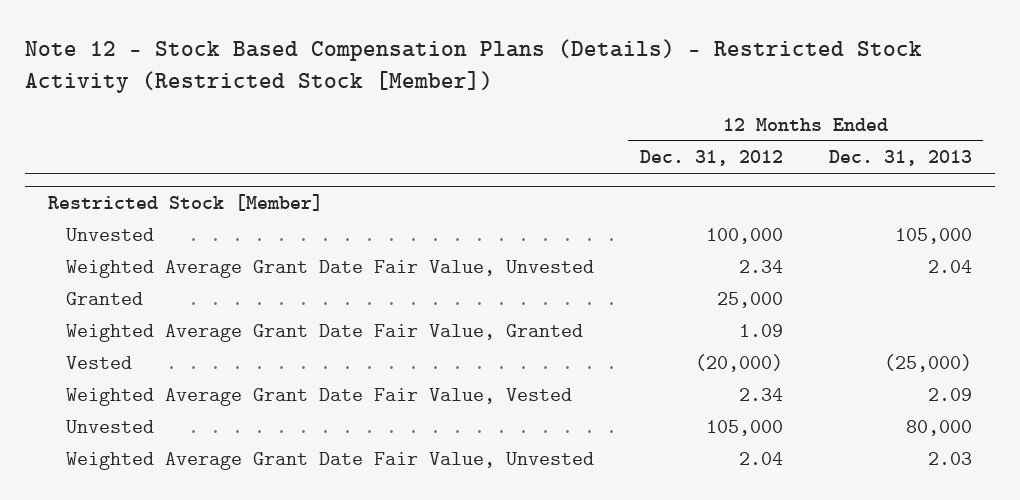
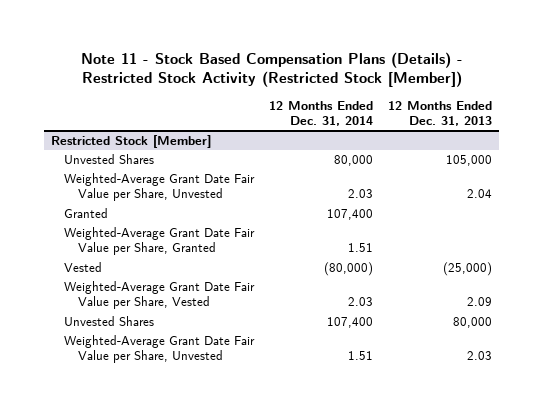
[24,39,922,94] Note 12 - Stock Based Compensation Plans (Details) - Restricted Stock Activity (Restricted Stock [Member]) -> [80,51,463,88] Note 11 - Stock Based Compensation Plans (Details) - Restricted Stock Activity (Restricted Stock [Member])
[639,150,783,167] Dec. 31, 2012 -> none
none -> [269,100,374,127] 12 Months Ended Dec. 31, 2014
[65,228,154,242] Unvested -> [64,154,155,165] Unvested Shares
[65,260,594,279] Weighted Average Grant Date Fair Value, Unvested -> [64,173,256,202] Weighted-Average Grant Date Fair Value per Share, Unvested
[65,324,583,343] Weighted Average Grant Date Fair Value, Granted -> [64,227,256,256] Weighted-Average Grant Date Fair Value per Share, Granted
[65,388,572,407] Weighted Average Grant Date Fair Value, Vested -> [64,281,256,310] Weighted-Average Grant Date Fair Value per Share, Vested
[65,420,154,434] Unvested -> [64,316,155,327] Unvested Shares
[65,452,594,471] Weighted Average Grant Date Fair Value, Unvested -> [64,335,256,364] Weighted-Average Grant Date Fair Value per Share, Unvested

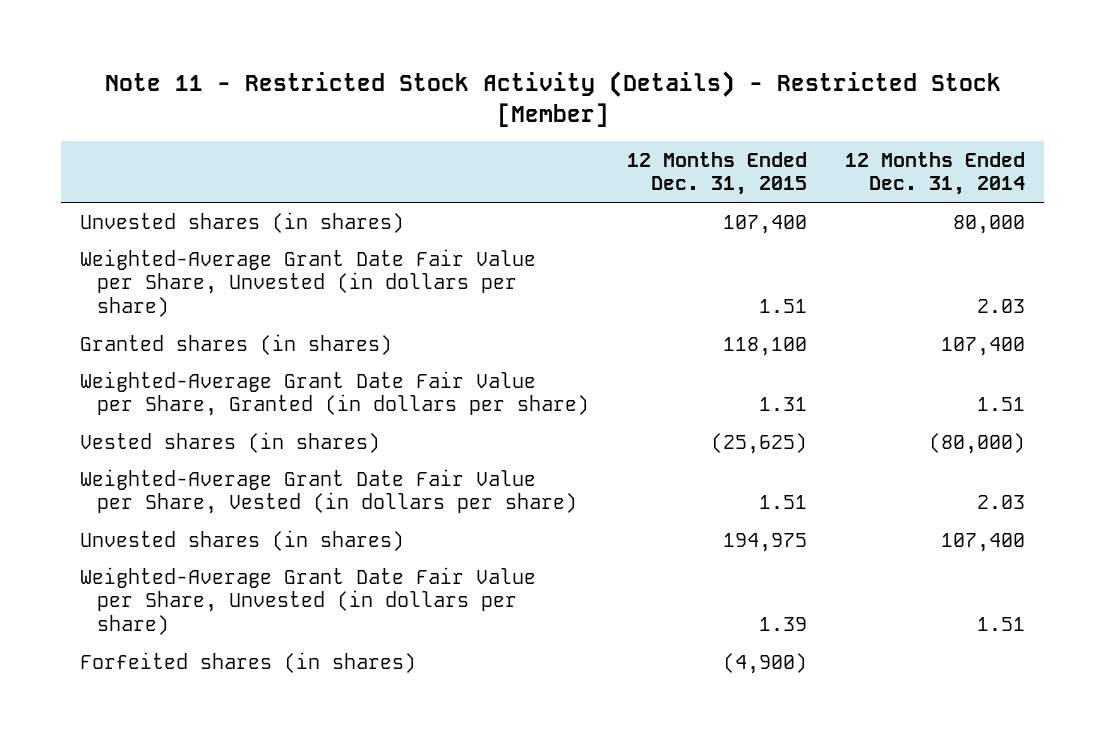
[80,51,463,88] Note 11 - Stock Based Compensation Plans (Details) - Restricted Stock Activity (Restricted Stock [Member]) -> [104,71,1001,127] Note 11 - Restricted Stock Activity (Details) - Restricted Stock [Member]
[387,100,492,127] 12 Months Ended Dec. 31, 2013 -> none
none -> [627,151,808,196] 12 Months Ended Dec. 31, 2015
[51,135,212,149] Restricted Stock [Member] -> none
[64,154,155,165] Unvested Shares -> [80,211,405,233] Unvested shares (in shares)
[64,173,256,202] Weighted-Average Grant Date Fair Value per Share, Unvested -> [80,248,537,318] Weighted-Average Grant Date Fair Value per Share, Unvested (in dollars per share)
[64,208,109,219] Granted -> [80,333,393,355] Granted shares (in shares)
[64,227,256,256] Weighted-Average Grant Date Fair Value per Share, Granted -> [80,370,590,417] Weighted-Average Grant Date Fair Value per Share, Granted (in dollars per share)
[64,262,103,273] Vested -> [80,431,381,453] Vested shares (in shares)
[64,281,256,310] Weighted-Average Grant Date Fair Value per Share, Vested -> [80,468,578,515] Weighted-Average Grant Date Fair Value per Share, Vested (in dollars per share)
[64,316,155,327] Unvested Shares -> [80,529,405,551] Unvested shares (in shares)
[64,335,256,364] Weighted-Average Grant Date Fair Value per Share, Unvested -> [80,566,537,636] Weighted-Average Grant Date Fair Value per Share, Unvested (in dollars per share)
none -> [80,651,417,673] Forfeited shares (in shares)

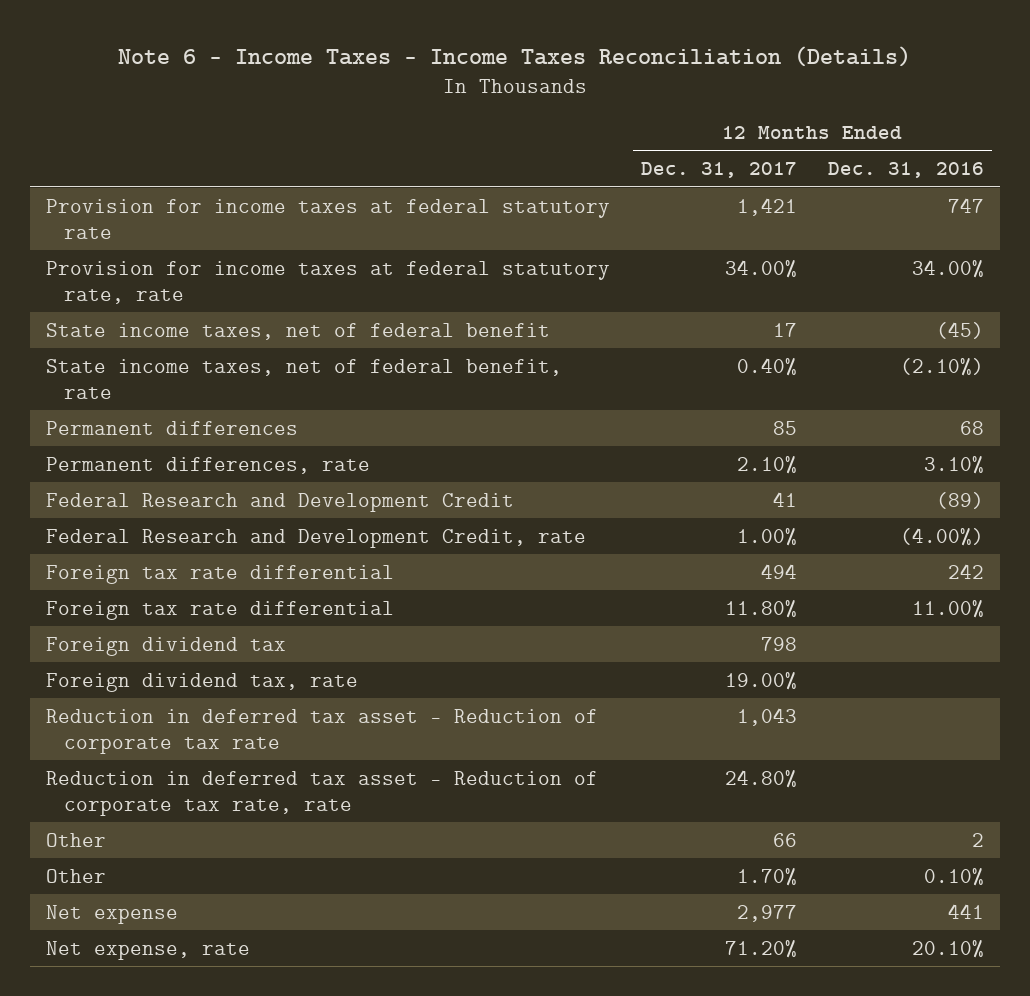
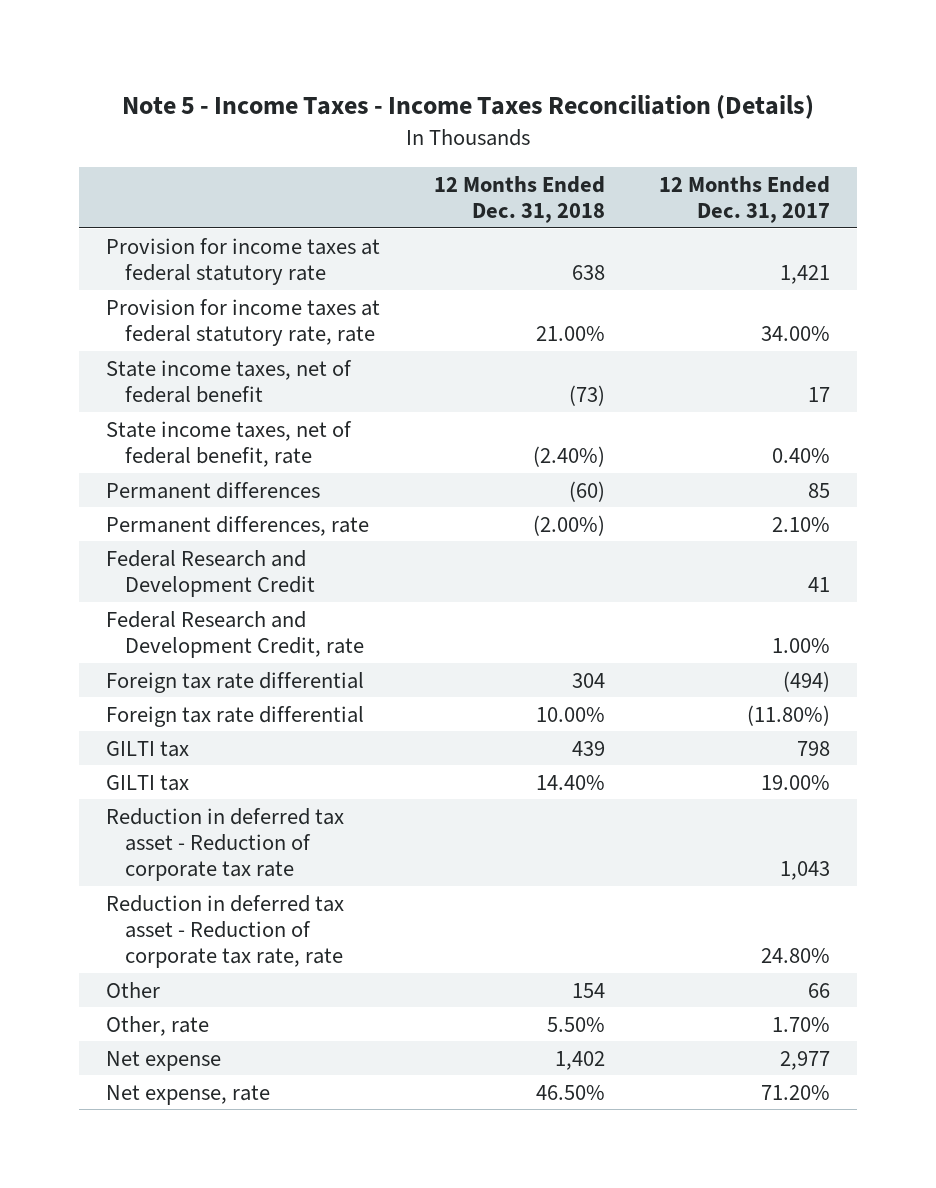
[117,45,911,67] Note 6 - Income Taxes - Income Taxes Reconciliation (Details) -> [122,95,815,120] Note 5 - Income Taxes - Income Taxes Reconciliation (Details)
[828,162,985,179] Dec. 31, 2016 -> none
none -> [434,175,606,224] 12 Months Ended Dec. 31, 2018
[760,563,797,579] 494 -> [783,670,831,692] (494)
[724,599,797,618] 11.80% -> [747,704,831,726] (11.80%)
[45,636,286,656] Foreign dividend tax -> [106,740,190,757] GILTI tax
[45,672,358,692] Foreign dividend tax, rate -> [106,774,190,791] GILTI tax
[45,868,106,883] Other -> [106,1015,210,1036] Other, rate

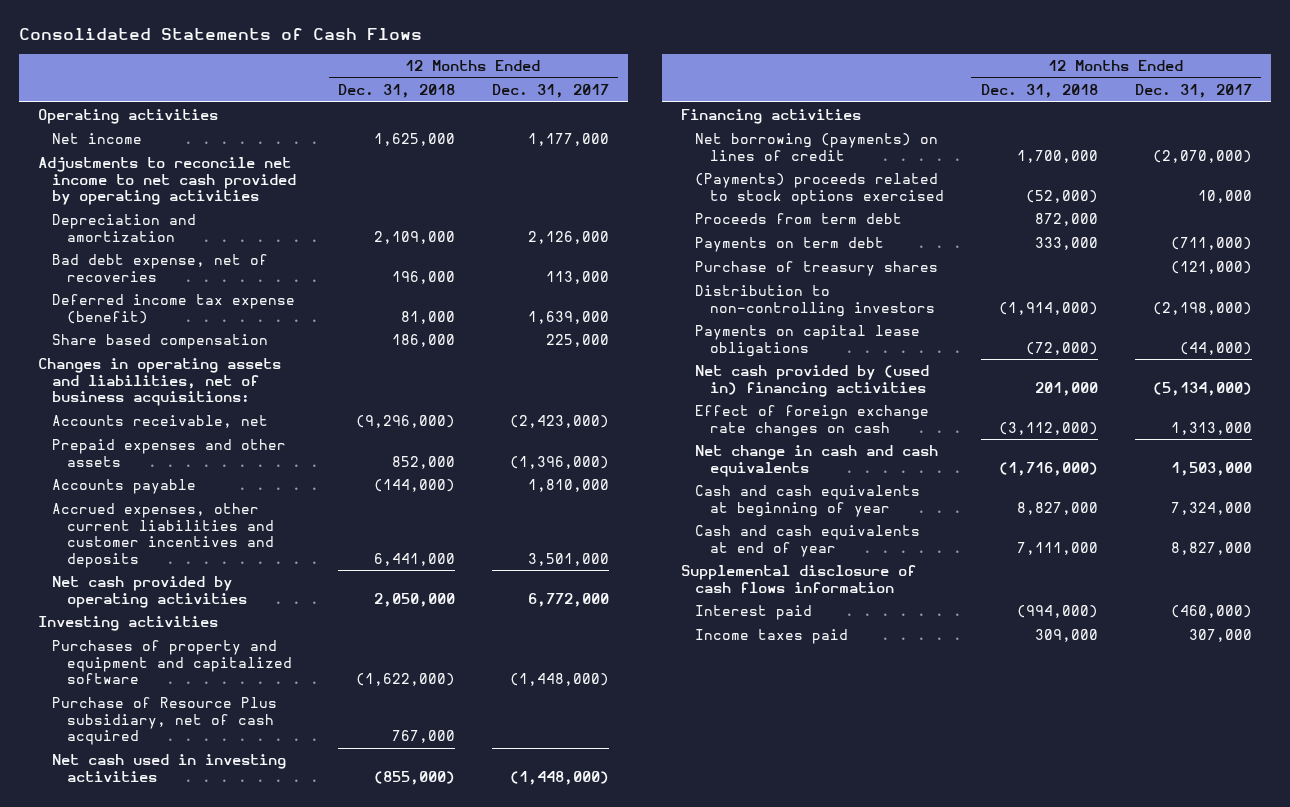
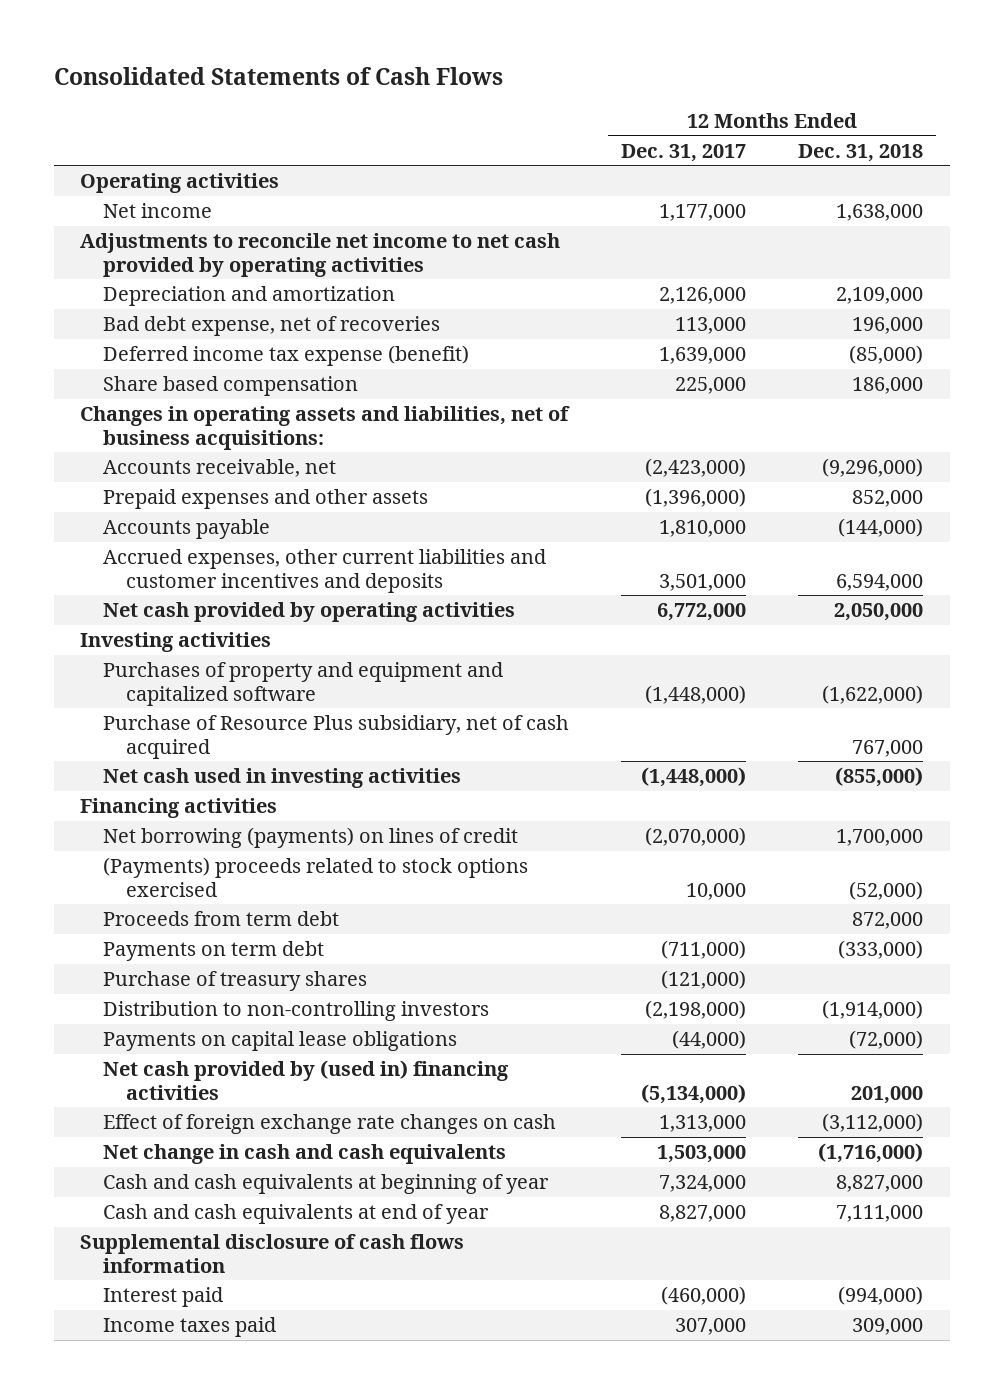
[373,133,455,147] 1,625,000 -> [836,204,924,222] 1,638,000
[400,310,455,324] 81,000 -> [849,345,924,365] (85,000)
[373,552,455,566] 6,441,000 -> [836,573,924,591] 6,594,000
[1034,237,1098,251] 333,000 -> [838,940,924,960] (333,000)

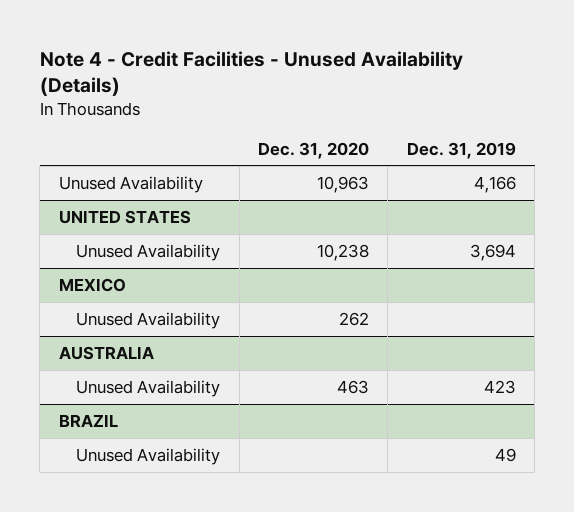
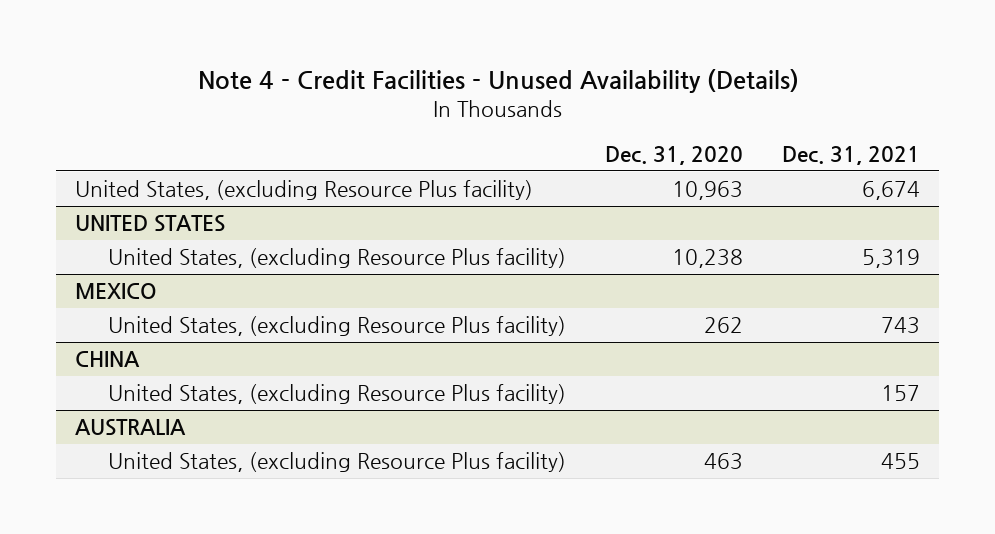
[406,141,516,159] Dec. 31, 2019 -> none
none -> [781,146,920,166] Dec. 31, 2021
[58,175,203,193] Unused Availability -> [75,180,534,201] United States, (excluding Resource Plus facility)
[76,243,221,261] Unused Availability -> [107,248,566,269] United States, (excluding Resource Plus facility)
[76,311,221,329] Unused Availability -> [107,316,566,337] United States, (excluding Resource Plus facility)
none -> [75,351,141,368] CHINA
none -> [107,384,566,405] United States, (excluding Resource Plus facility)
[58,413,118,427] BRAZIL -> none
[76,447,221,465] Unused Availability -> none
[76,379,221,397] Unused Availability -> [107,452,566,473] United States, (excluding Resource Plus facility)

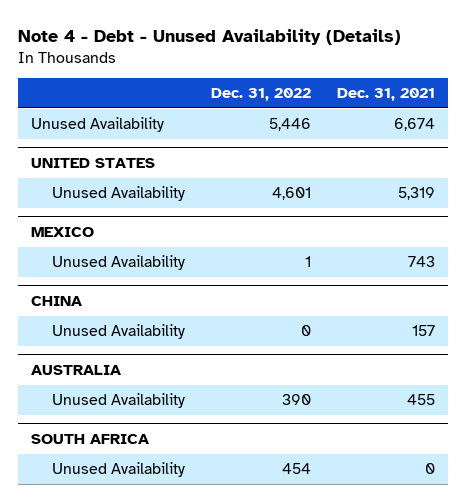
[197,69,799,94] Note 4 - Credit Facilities - Unused Availability (Details) -> [17,28,401,45] Note 4 - Debt - Unused Availability (Details)
[604,146,743,166] Dec. 31, 2020 -> none
none -> [210,88,311,102] Dec. 31, 2022
[75,180,534,201] United States, (excluding Resource Plus facility) -> [30,117,164,133] Unused Availability
[107,248,566,269] United States, (excluding Resource Plus facility) -> [51,186,185,202] Unused Availability
[107,316,566,337] United States, (excluding Resource Plus facility) -> [51,255,185,271] Unused Availability
[107,384,566,405] United States, (excluding Resource Plus facility) -> [51,324,185,340] Unused Availability
[107,452,566,473] United States, (excluding Resource Plus facility) -> [51,393,185,409] Unused Availability
none -> [30,434,149,445] SOUTH AFRICA
none -> [51,462,185,478] Unused Availability

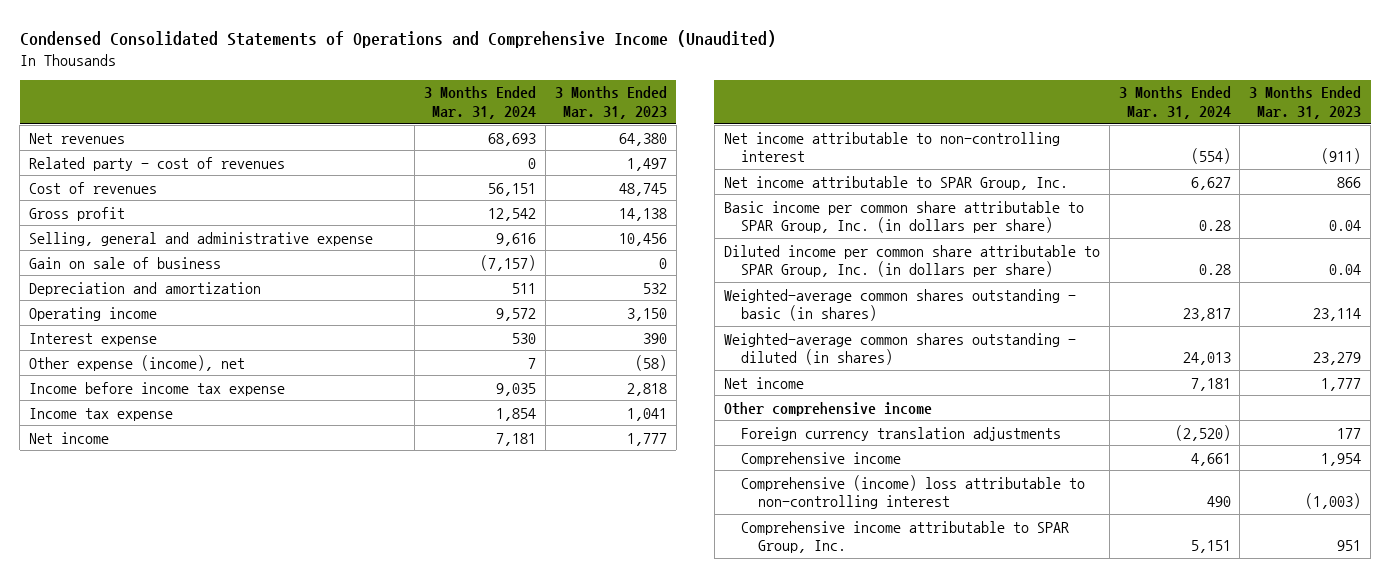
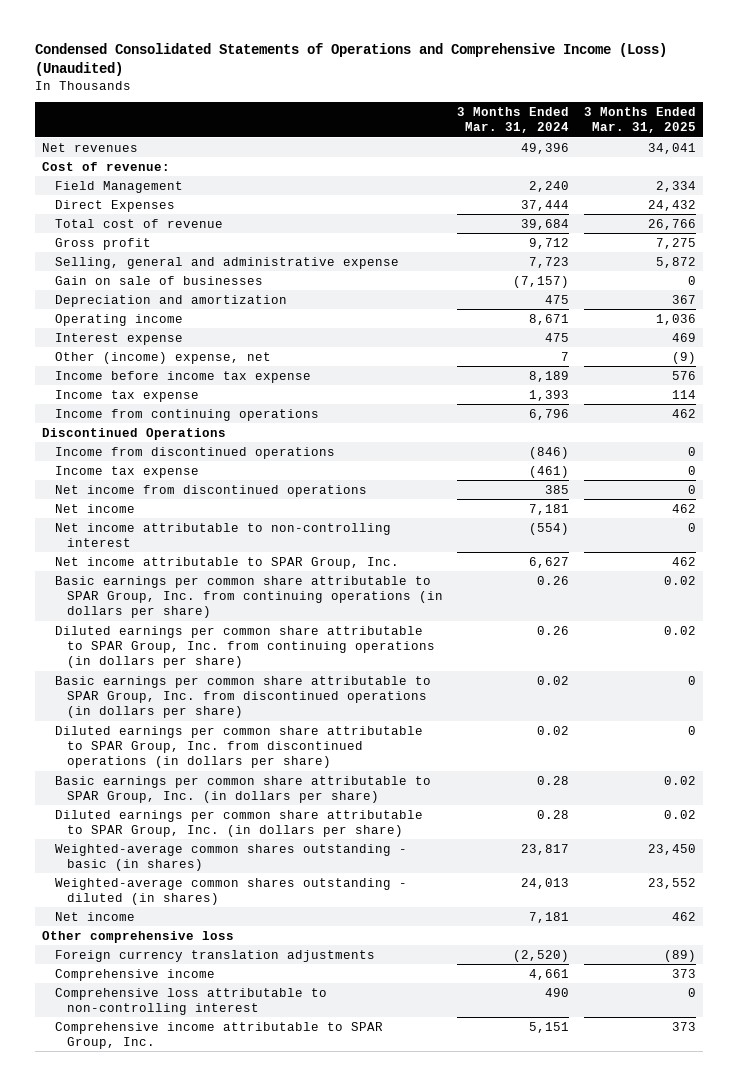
[19,29,776,48] Condensed Consolidated Statements of Operations and Comprehensive Income (Unaudited) -> [34,43,667,77] Condensed Consolidated Statements of Operations and Comprehensive Income (Loss) (Unaudited)
[554,86,667,119] 3 Months Ended Mar. 31, 2023 -> none
none -> [583,107,696,134] 3 Months Ended Mar. 31, 2025
[29,156,286,171] Related party - cost of revenues -> none
[487,132,536,146] 68,693 -> [521,142,570,154] 49,396
none -> [42,161,171,171] Cost of revenue:
none -> [54,180,183,193] Field Management
none -> [54,199,175,212] Direct Expenses
[29,181,158,194] Cost of revenues -> [54,218,223,228] Total cost of revenue
[487,182,536,196] 56,151 -> [521,218,570,230] 39,684
[487,207,536,221] 12,542 -> [529,237,570,249] 9,712
[495,232,536,246] 9,616 -> [529,256,570,268] 7,723
[29,256,222,269] Gain on sale of business -> [54,275,263,285] Gain on sale of businesses
[511,282,536,294] 511 -> [545,294,570,304] 475
[495,307,536,321] 9,572 -> [529,313,570,325] 8,671
[511,332,536,344] 530 -> [545,332,570,342] 475
[29,354,246,371] Other expense (income), net -> [54,351,271,364] Other (income) expense, net
[495,382,536,396] 9,035 -> [529,370,570,382] 8,189
[495,407,536,421] 1,854 -> [529,389,570,401] 1,393
none -> [54,408,319,421] Income from continuing operations
none -> [42,427,227,440] Discontinued Operations
none -> [54,446,335,459] Income from discontinued operations
none -> [54,465,199,478] Income tax expense
none -> [54,484,367,497] Net income from discontinued operations
none -> [54,575,444,619] Basic earnings per common share attributable to SPAR Group, Inc. from continuing operations (in dollars per share)
none -> [54,625,436,669] Diluted earnings per common share attributable to SPAR Group, Inc. from continuing operations (in dollars per share)
none -> [54,675,431,719] Basic earnings per common share attributable to SPAR Group, Inc. from discontinued operations (in dollars per share)
none -> [54,725,423,769] Diluted earnings per common share attributable to SPAR Group, Inc. from discontinued operations (in dollars per share)
[723,200,1084,234] Basic income per common share attributable to SPAR Group, Inc. (in dollars per share) -> [54,775,431,803] Basic earnings per common share attributable to SPAR Group, Inc. (in dollars per share)
[723,244,1100,278] Diluted income per common share attributable to SPAR Group, Inc. (in dollars per share) -> [54,809,423,837] Diluted earnings per common share attributable to SPAR Group, Inc. (in dollars per share)
[723,401,932,416] Other comprehensive income -> [42,930,235,943] Other comprehensive loss
[741,474,1086,510] Comprehensive (income) loss attributable to non-controlling interest -> [54,987,327,1015] Comprehensive loss attributable to non-controlling interest

